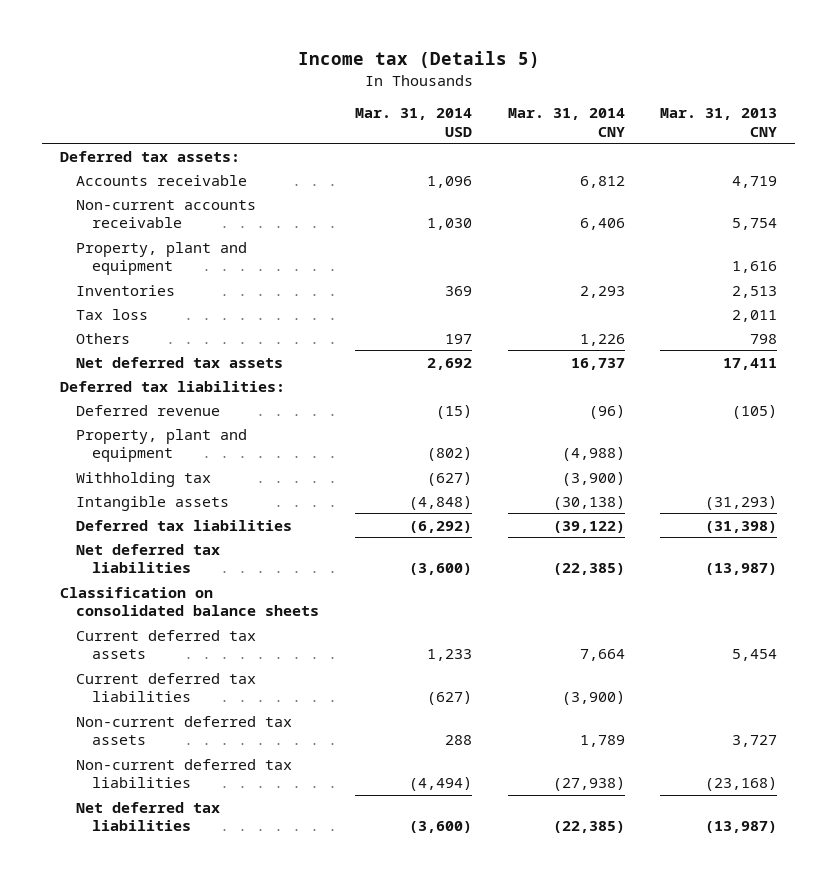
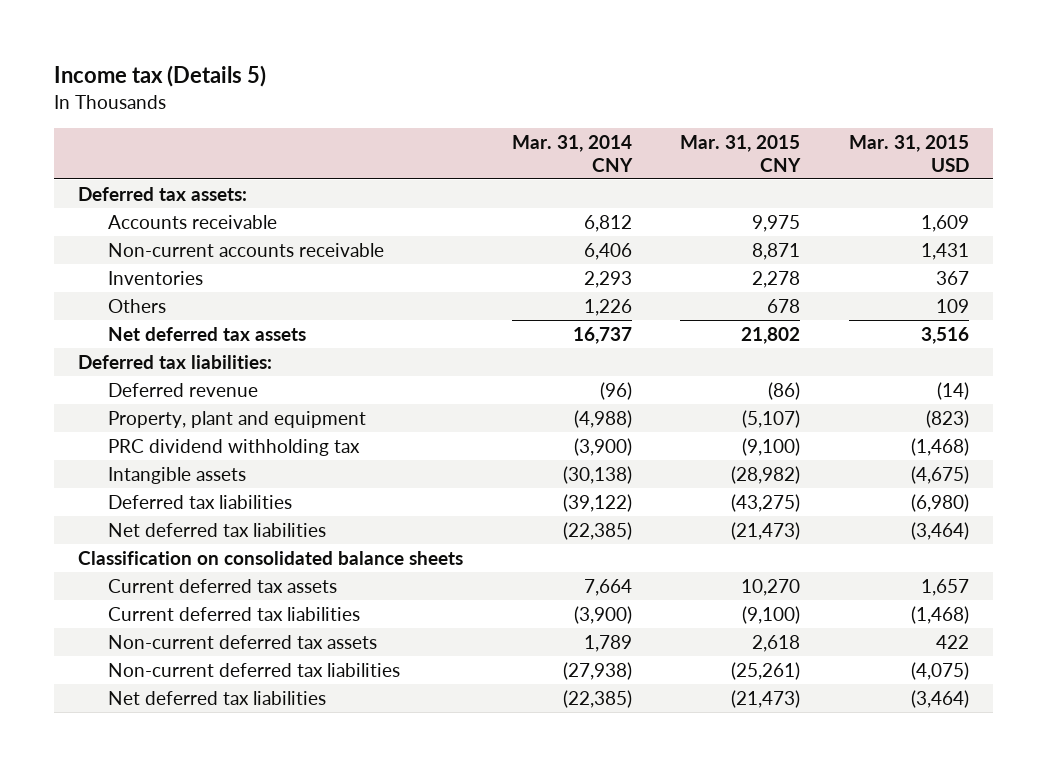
[354,108,472,137] Mar. 31, 2014 USD -> none
[660,108,778,137] Mar. 31, 2013 CNY -> none
none -> [680,134,802,172] Mar. 31, 2015 CNY
none -> [848,134,969,172] Mar. 31, 2015 USD
[75,241,247,276] Property, plant and equipment -> none
[75,308,148,320] Tax loss -> none
[75,471,211,487] Withholding tax -> [107,438,360,456] PRC dividend withholding tax

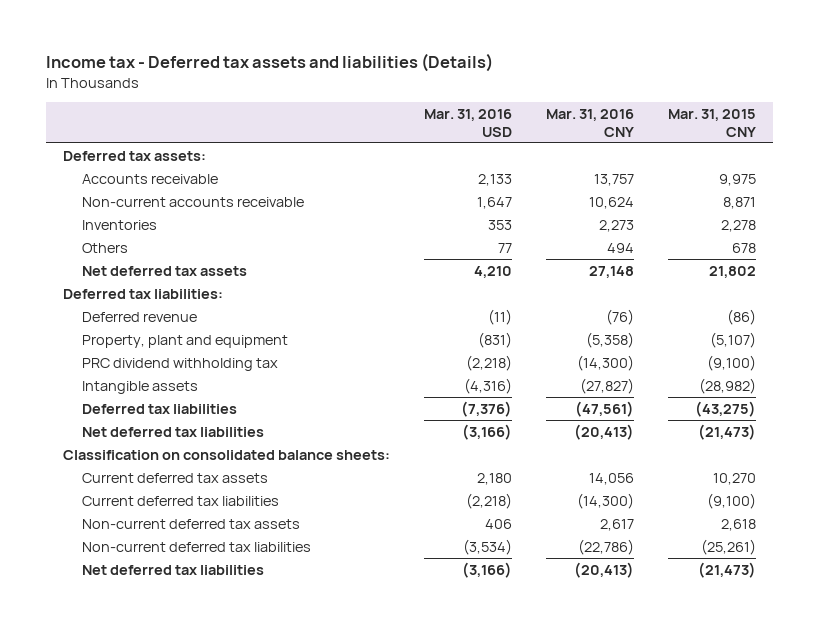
[53,65,266,88] Income tax (Details 5) -> [45,53,493,73] Income tax - Deferred tax assets and liabilities (Details)
[511,134,633,172] Mar. 31, 2014 CNY -> none
[848,134,969,172] Mar. 31, 2015 USD -> none
none -> [423,108,512,137] Mar. 31, 2016 USD
none -> [546,108,635,137] Mar. 31, 2016 CNY
[78,550,464,565] Classification on consolidated balance sheets -> [62,449,390,460] Classification on consolidated balance sheets:

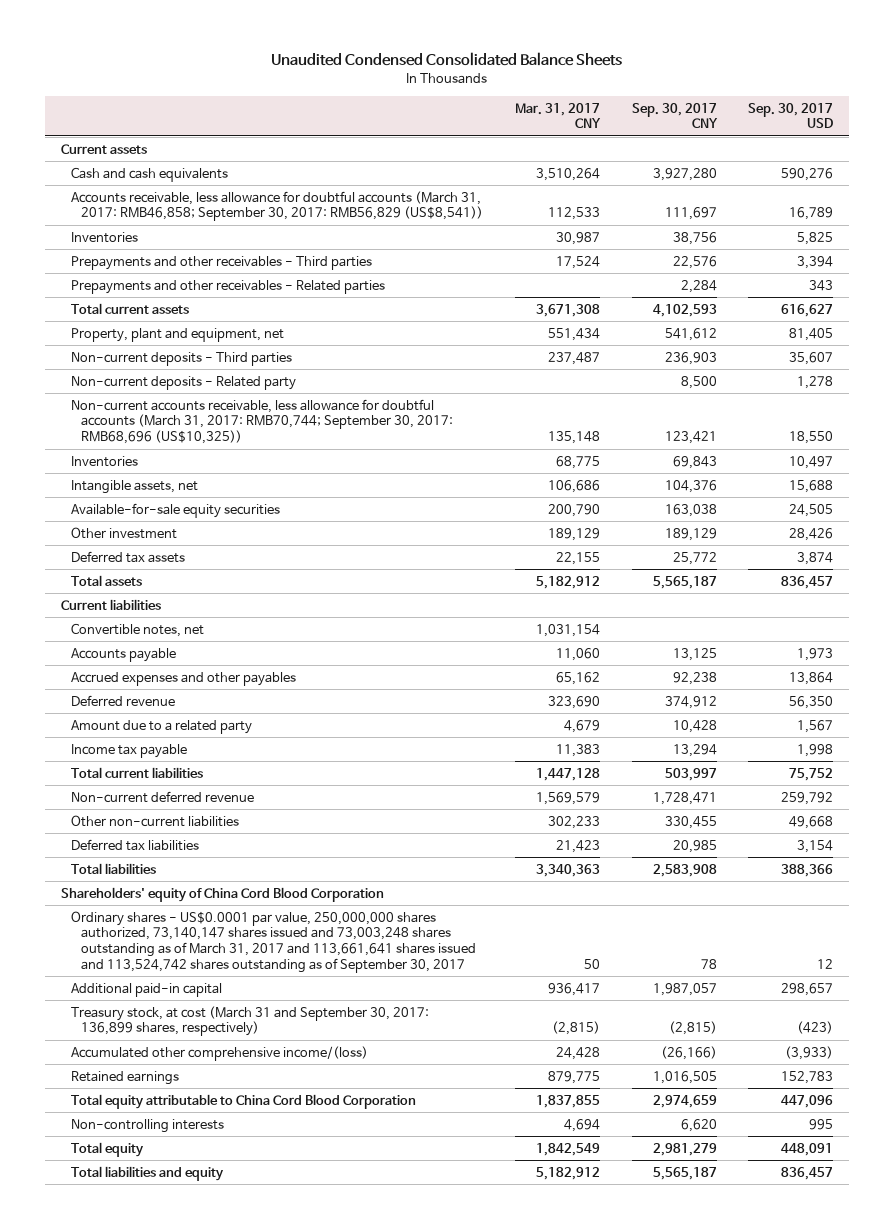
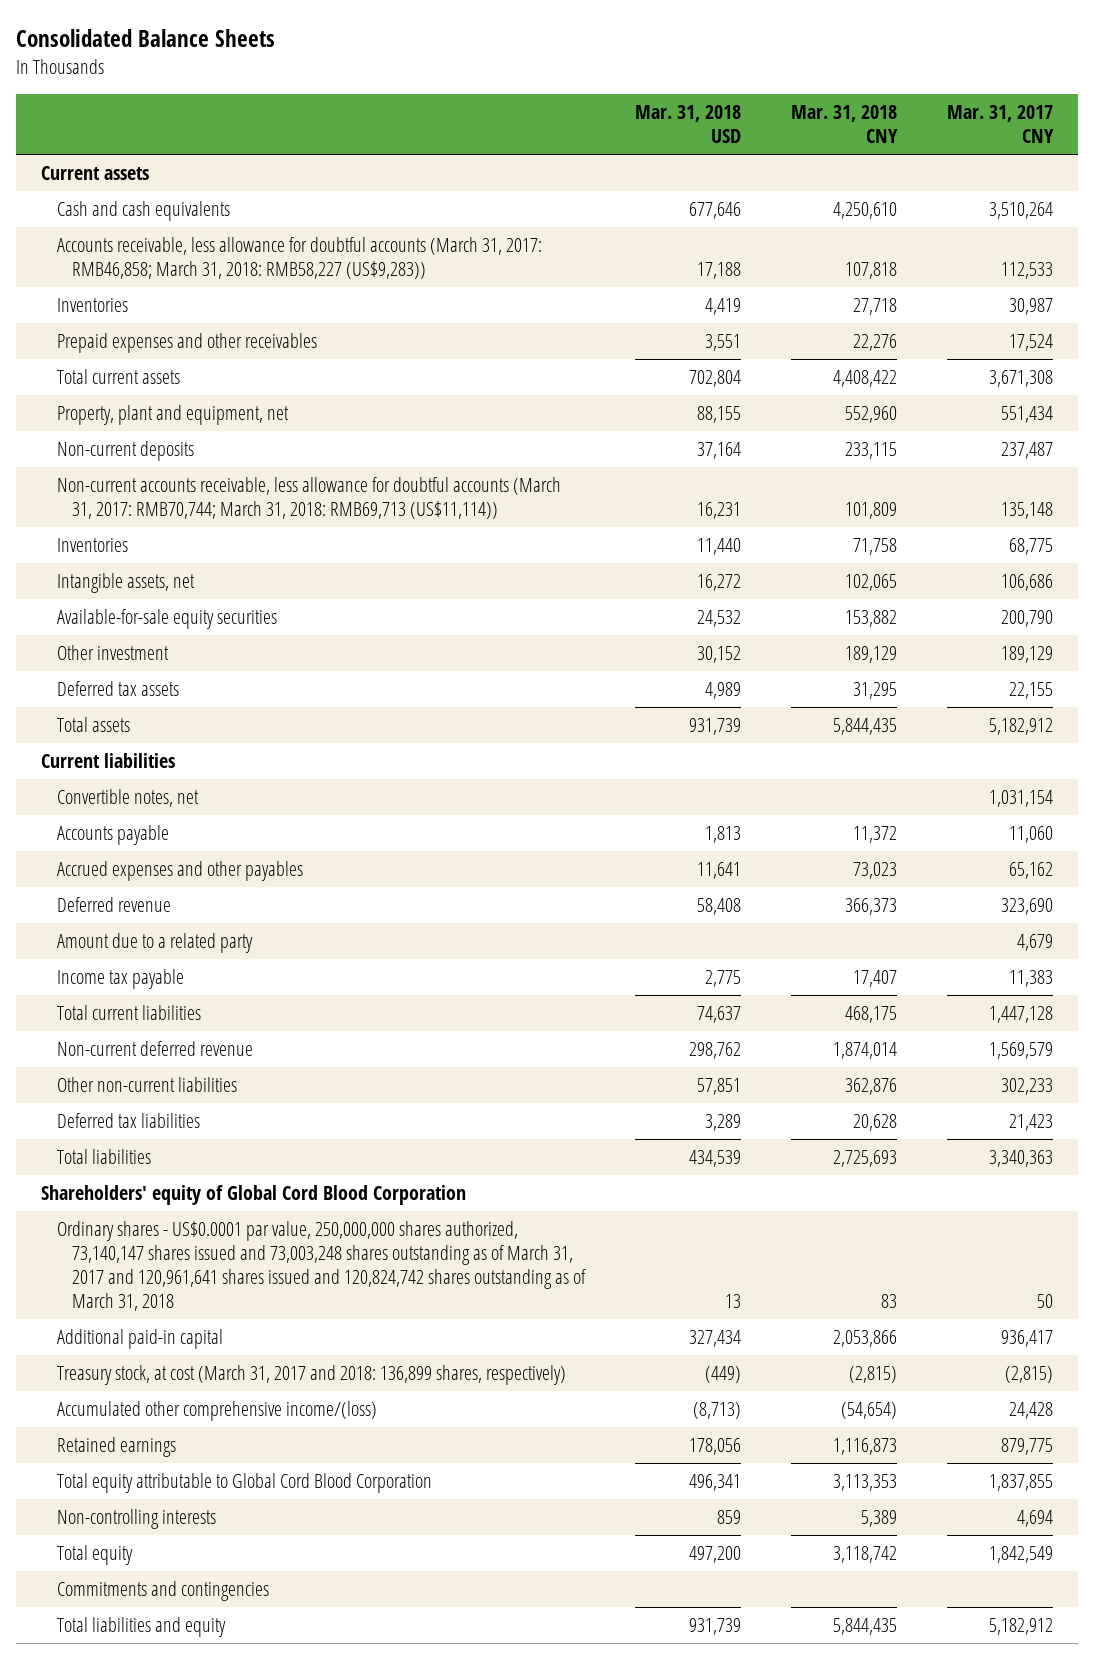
[271,52,623,67] Unaudited Condensed Consolidated Balance Sheets -> [16,29,276,48] Consolidated Balance Sheets
[631,102,718,129] Sep. 30, 2017 CNY -> none
[748,102,834,129] Sep. 30, 2017 USD -> none
none -> [634,105,741,144] Mar. 31, 2018 USD
none -> [791,105,899,144] Mar. 31, 2018 CNY
[71,190,484,222] Accounts receivable, less allowance for doubtful accounts (March 31, 2017: RMB46,858; September 30, 2017: RMB56,829 (US$8,541)) -> [56,237,542,280] Accounts receivable, less allowance for doubtful accounts (March 31, 2017: RMB46,858; March 31, 2018: RMB58,227 (US$9,283))
[71,279,386,294] Prepayments and other receivables - Related parties -> none
[71,255,373,270] Prepayments and other receivables - Third parties -> [56,333,317,354] Prepaid expenses and other receivables
[71,375,297,390] Non-current deposits - Related party -> none
[71,351,293,366] Non-current deposits - Third parties -> [56,441,194,462] Non-current deposits
[71,398,454,445] Non-current accounts receivable, less allowance for doubtful accounts (March 31, 2017: RMB70,744; September 30, 2017: RMB68,696 (US$10,325)) -> [56,477,561,520] Non-current accounts receivable, less allowance for doubtful accounts (March 31, 2017: RMB70,744; March 31, 2018: RMB69,713 (US$11,114))
[61,886,385,902] Shareholders' equity of China Cord Blood Corporation -> [41,1185,467,1206] Shareholders' equity of Global Cord Blood Corporation
[71,910,477,973] Ordinary shares - US$0.0001 par value, 250,000,000 shares authorized, 73,140,147 shares issued and 73,003,248 shares outstanding as of March 31, 2017 and 113,661,641 shares issued and 113,524,742 shares outstanding as of September 30, 2017 -> [56,1221,586,1312] Ordinary shares - US$0.0001 par value, 250,000,000 shares authorized, 73,140,147 shares issued and 73,003,248 shares outstanding as of March 31, 2017 and 120,961,641 shares issued and 120,824,742 shares outstanding as of March 31, 2018
[71,1005,430,1037] Treasury stock, at cost (March 31 and September 30, 2017: 136,899 shares, respectively) -> [56,1365,566,1386] Treasury stock, at cost (March 31, 2017 and 2018: 136,899 shares, respectively)
[71,1093,417,1109] Total equity attributable to China Cord Blood Corporation -> [56,1473,432,1494] Total equity attributable to Global Cord Blood Corporation
none -> [56,1581,269,1602] Commitments and contingencies

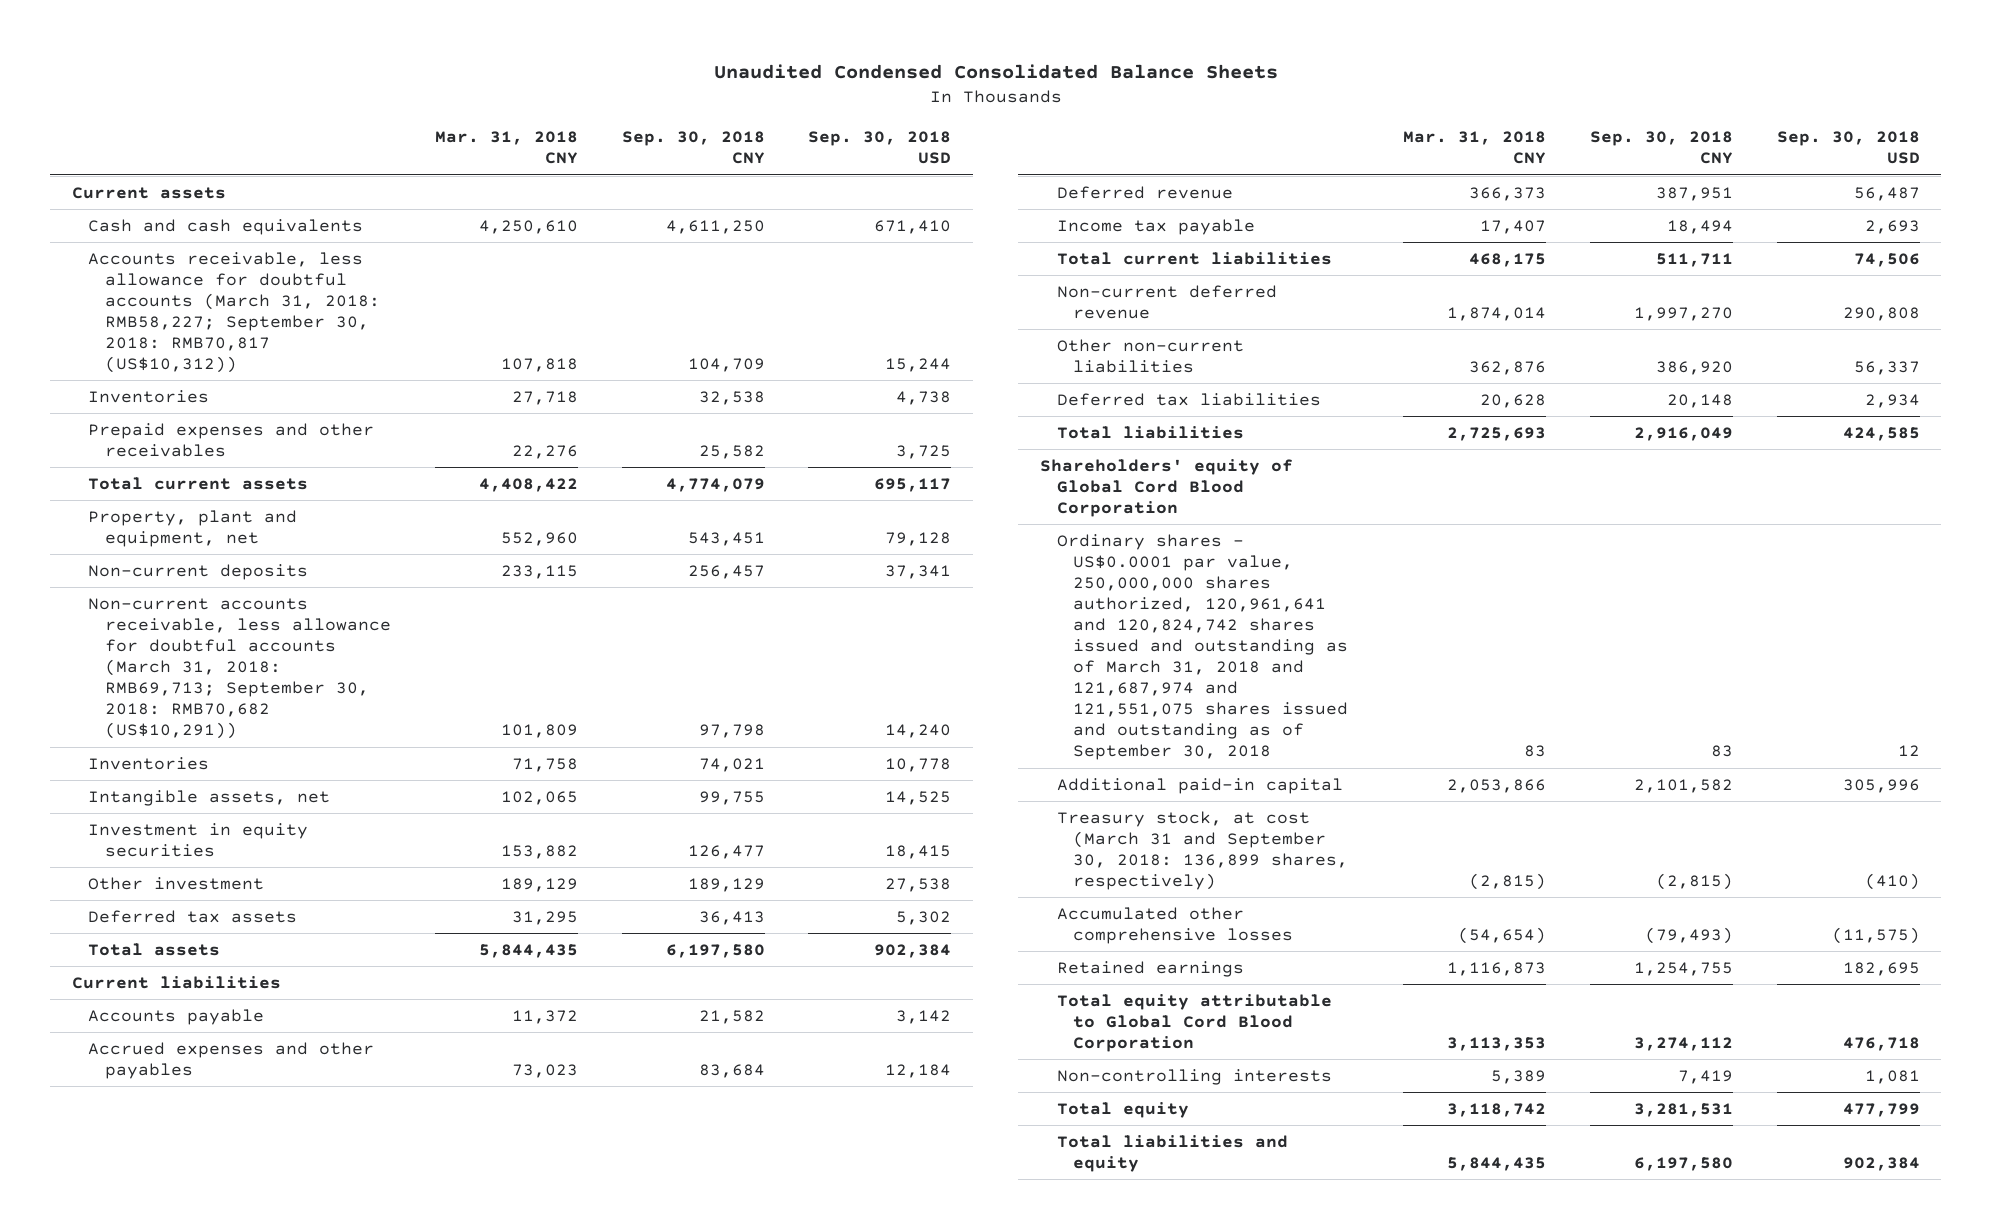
[16,29,276,48] Consolidated Balance Sheets -> [713,64,1278,80] Unaudited Condensed Consolidated Balance Sheets
[634,105,741,144] Mar. 31, 2018 USD -> none
[947,105,1055,144] Mar. 31, 2017 CNY -> none
none -> [621,131,765,165] Sep. 30, 2018 CNY
none -> [808,131,952,165] Sep. 30, 2018 USD
[56,237,542,280] Accounts receivable, less allowance for doubtful accounts (March 31, 2017: RMB46,858; March 31, 2018: RMB58,227 (US$9,283)) -> [88,251,380,374] Accounts receivable, less allowance for doubtful accounts (March 31, 2018: RMB58,227; September 30, 2018: RMB70,817 (US$10,312))
[56,477,561,520] Non-current accounts receivable, less allowance for doubtful accounts (March 31, 2017: RMB70,744; March 31, 2018: RMB69,713 (US$11,114)) -> [88,597,391,740] Non-current accounts receivable, less allowance for doubtful accounts (March 31, 2018: RMB69,713; September 30, 2018: RMB70,682 (US$10,291))
[56,609,277,630] Available-for-sale equity securities -> [88,822,309,857] Investment in equity securities
[56,789,199,808] Convertible notes, net -> none
[56,933,253,954] Amount due to a related party -> none
[56,1221,586,1312] Ordinary shares - US$0.0001 par value, 250,000,000 shares authorized, 73,140,147 shares issued and 73,003,248 shares outstanding as of March 31, 2017 and 120,961,641 shares issued and 120,824,742 shares outstanding as of March 31, 2018 -> [1056,533,1349,761] Ordinary shares - US$0.0001 par value, 250,000,000 shares authorized, 120,961,641 and 120,824,742 shares issued and outstanding as of March 31, 2018 and 121,687,974 and 121,551,075 shares issued and outstanding as of September 30, 2018
[56,1365,566,1386] Treasury stock, at cost (March 31, 2017 and 2018: 136,899 shares, respectively) -> [1056,810,1349,891] Treasury stock, at cost (March 31 and September 30, 2018: 136,899 shares, respectively)
[56,1401,377,1422] Accumulated other comprehensive income/(loss) -> [1056,906,1294,944] Accumulated other comprehensive losses
[56,1581,269,1602] Commitments and contingencies -> none

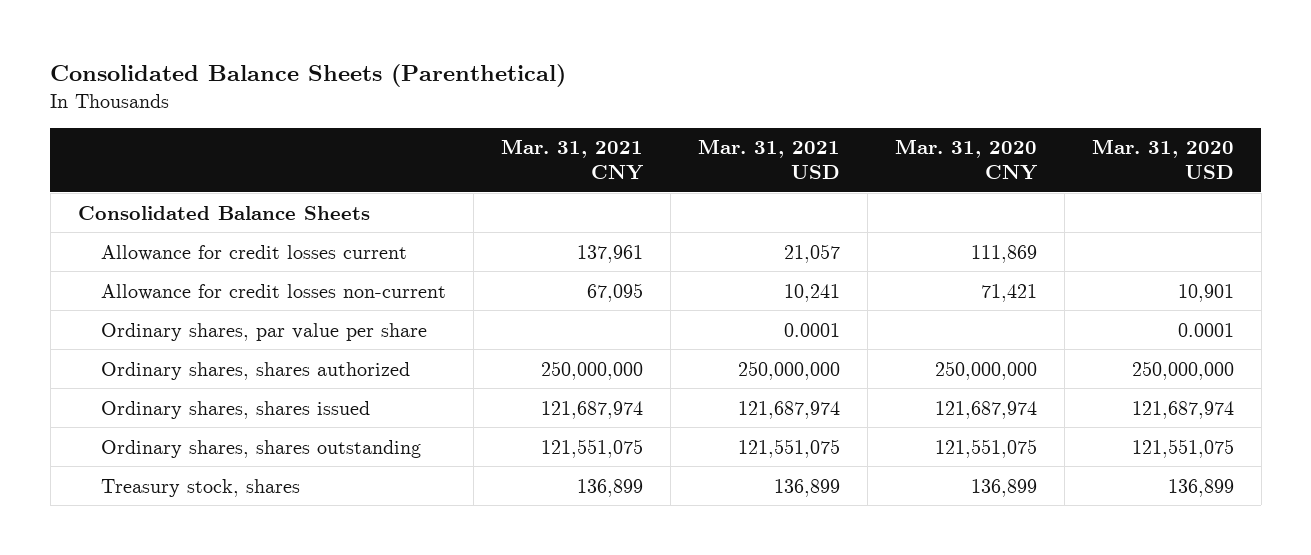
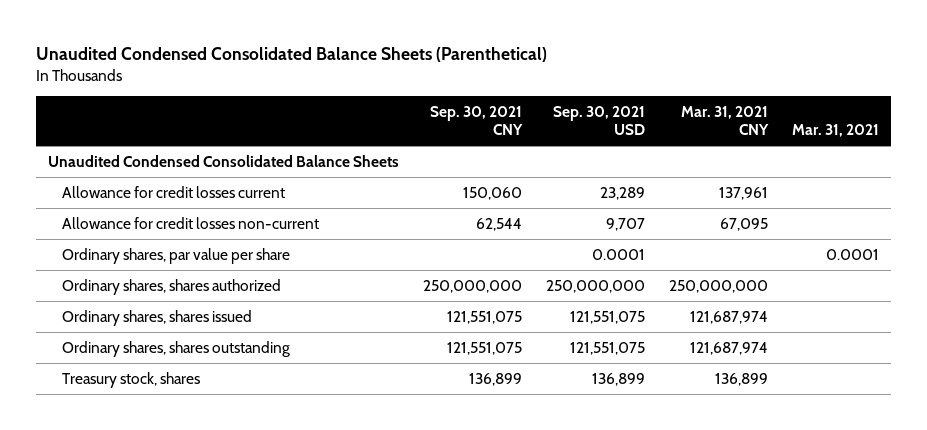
[50,64,567,88] Consolidated Balance Sheets (Parenthetical) -> [36,46,548,62] Unaudited Condensed Consolidated Balance Sheets (Parenthetical)
[697,139,840,180] Mar. 31, 2021 USD -> none
[894,139,1037,181] Mar. 31, 2020 CNY -> none
[1091,139,1234,180] Mar. 31, 2020 USD -> none
none -> [430,105,524,136] Sep. 30, 2021 CNY
none -> [553,105,646,136] Sep. 30, 2021 USD
none -> [792,124,880,138] Mar. 31, 2021
[77,205,370,220] Consolidated Balance Sheets -> [48,154,400,167] Unaudited Condensed Consolidated Balance Sheets
[540,438,643,458] 121,551,075 -> [690,341,769,355] 121,687,974

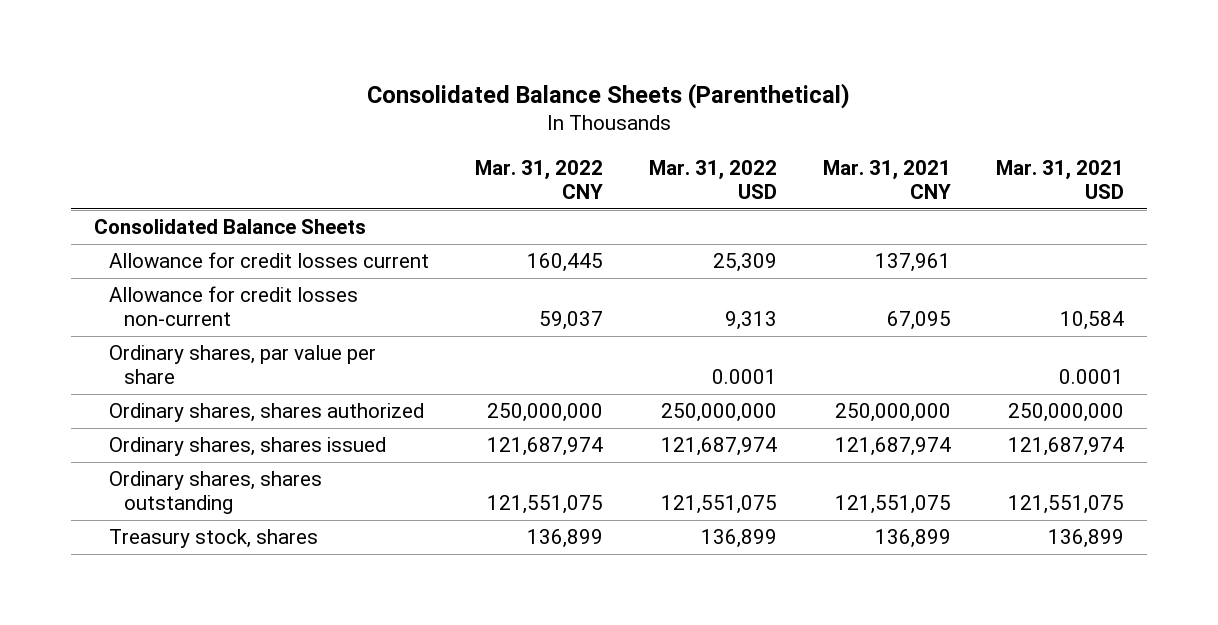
[36,46,548,62] Unaudited Condensed Consolidated Balance Sheets (Parenthetical) -> [367,82,851,109] Consolidated Balance Sheets (Parenthetical)
[430,105,524,136] Sep. 30, 2021 CNY -> none
[553,105,646,136] Sep. 30, 2021 USD -> none
[792,124,880,138] Mar. 31, 2021 -> none
none -> [474,160,603,200] Mar. 31, 2022 CNY
none -> [648,160,777,200] Mar. 31, 2022 USD
none -> [996,160,1125,200] Mar. 31, 2021 USD
[48,154,400,167] Unaudited Condensed Consolidated Balance Sheets -> [93,219,366,235] Consolidated Balance Sheets
[690,341,769,355] 121,687,974 -> [834,495,951,515] 121,551,075

